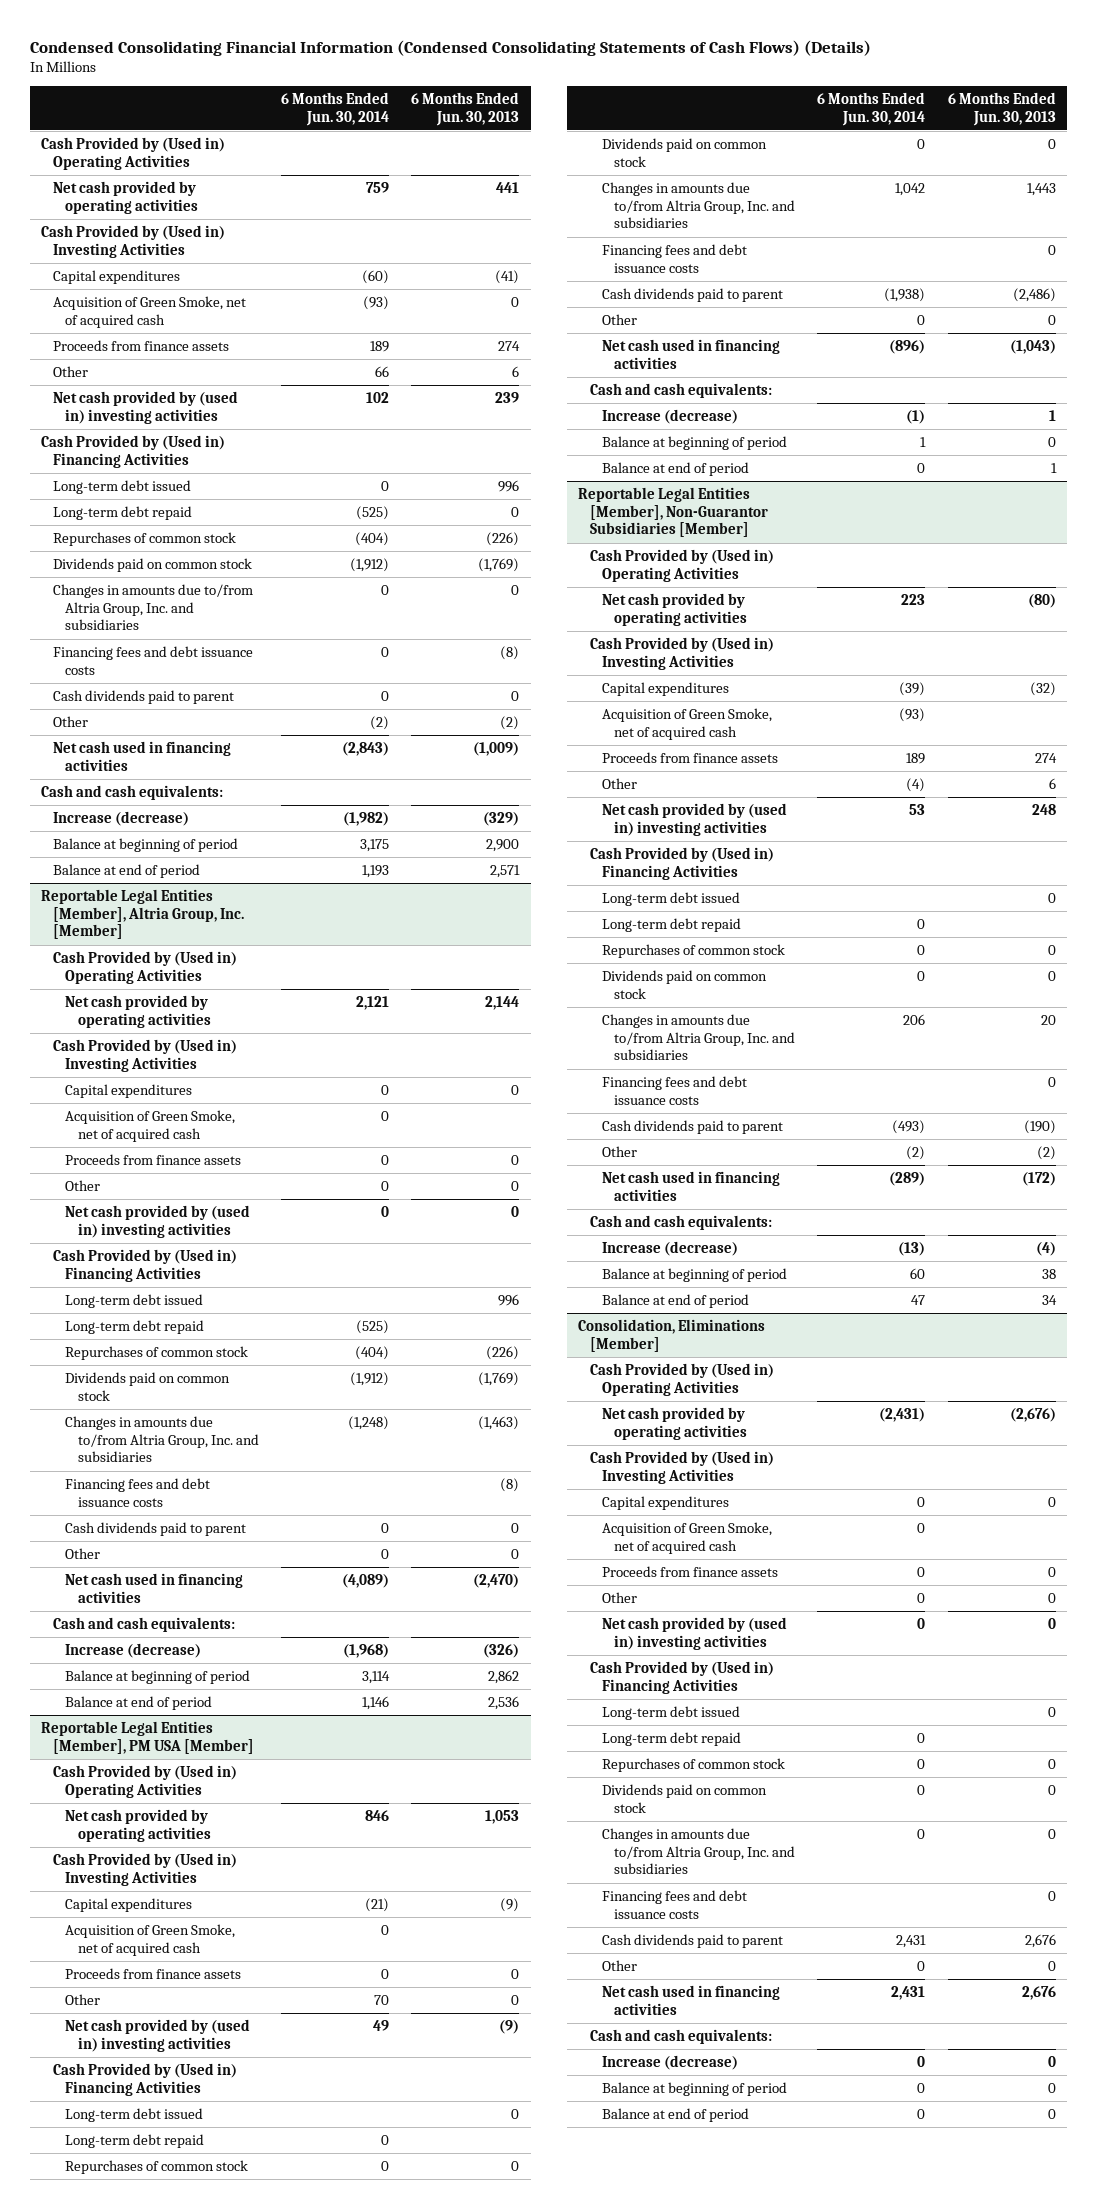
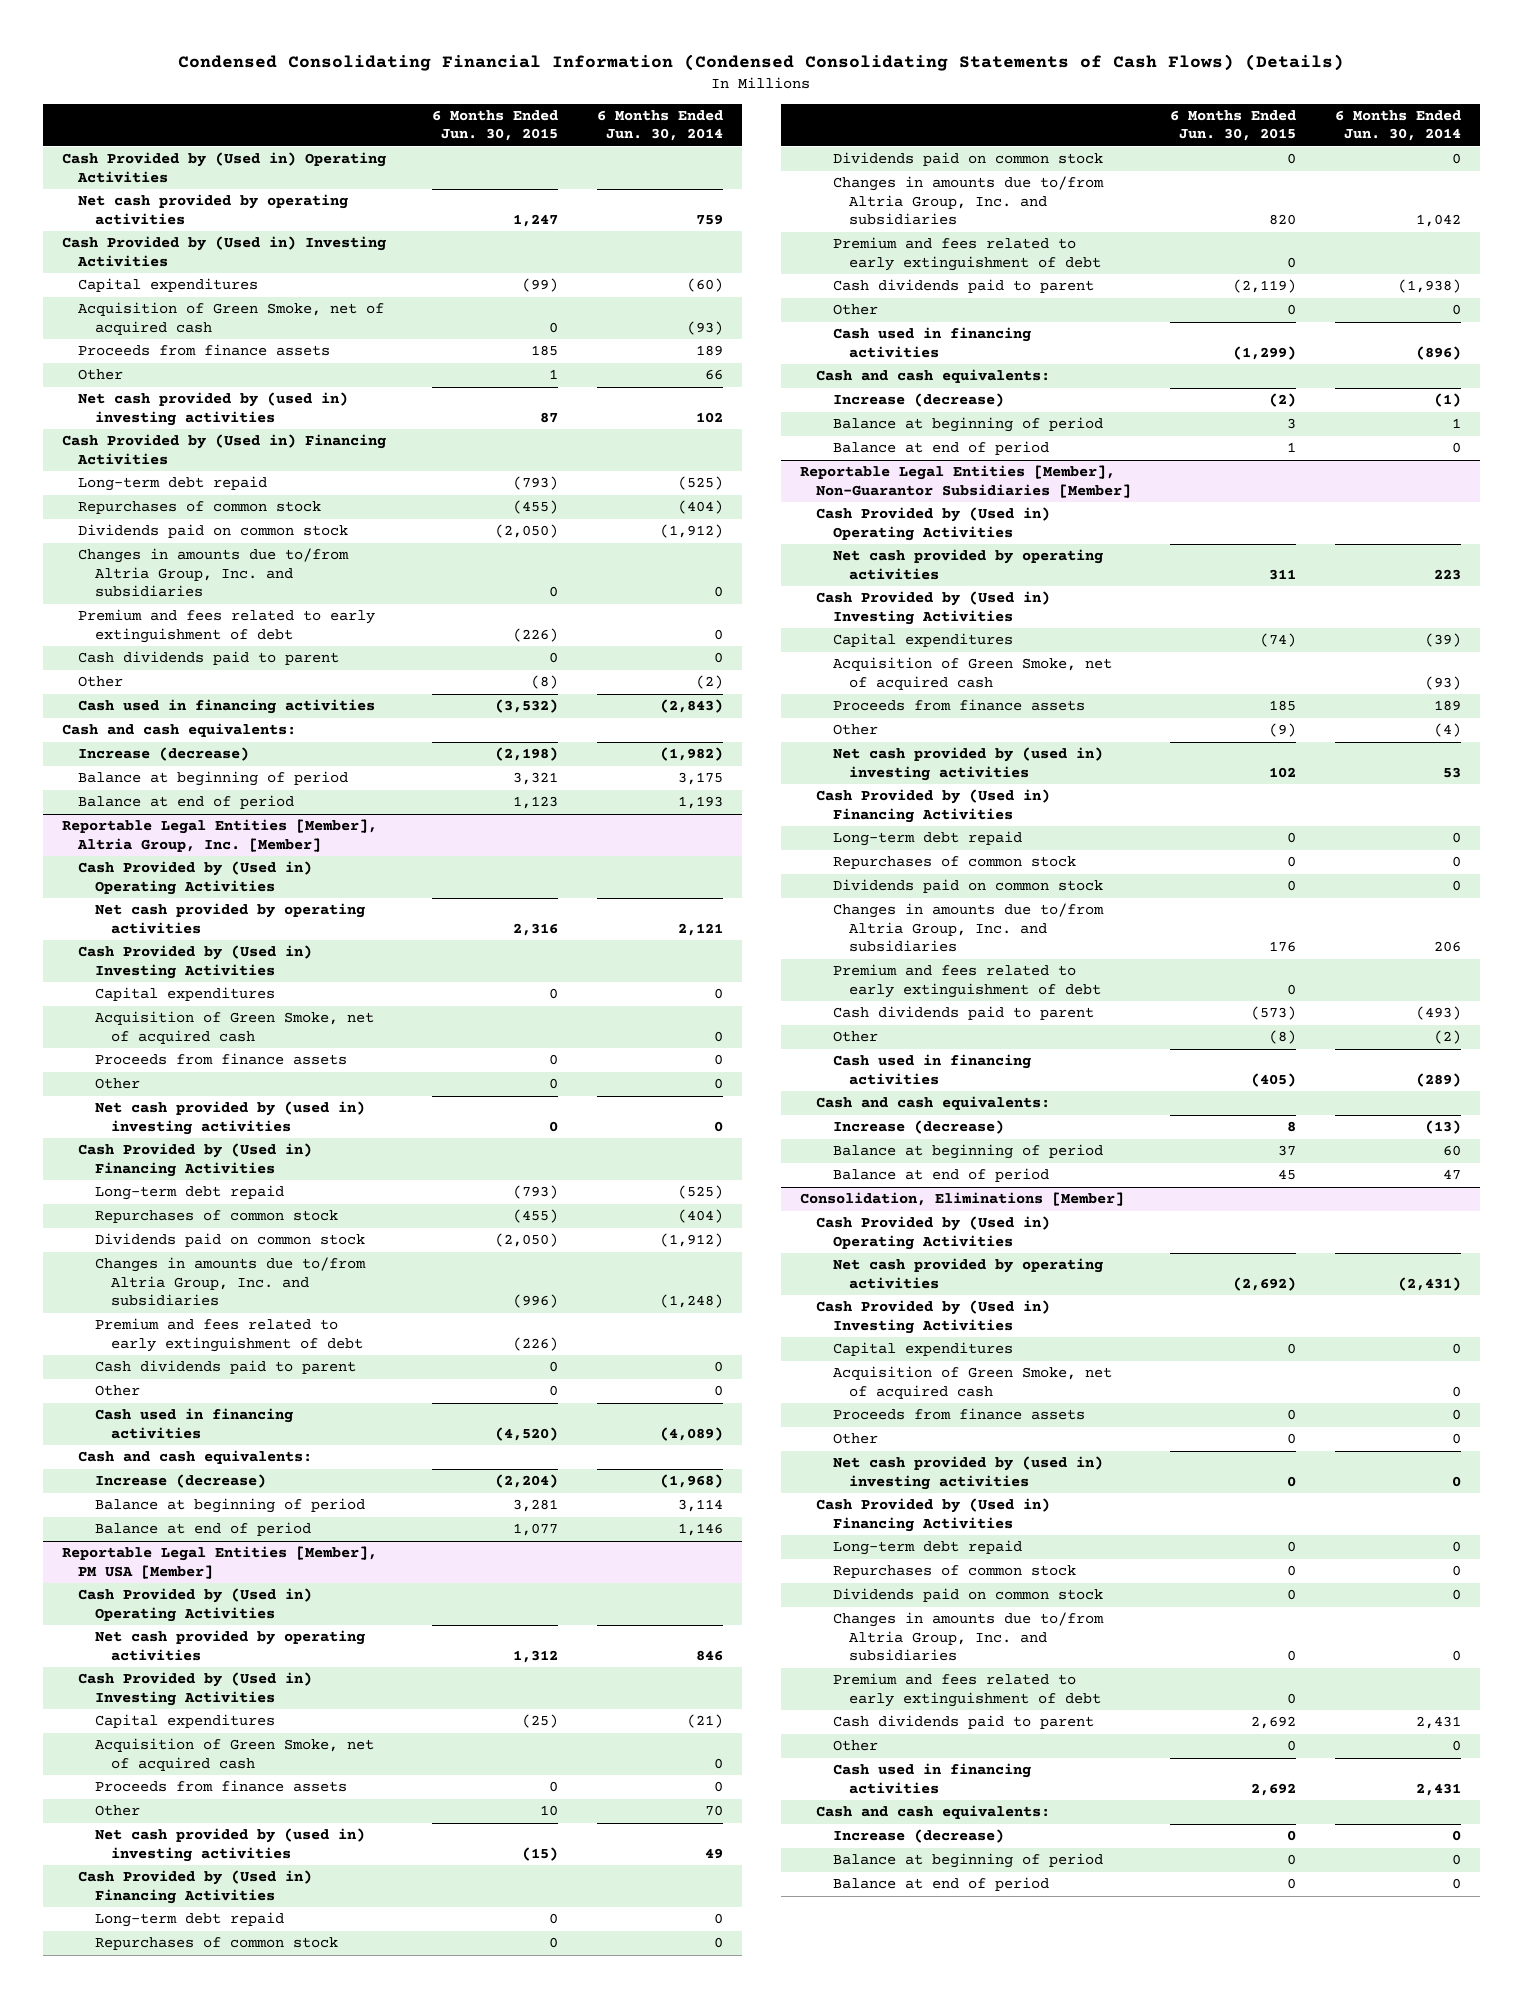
[411,92,520,126] 6 Months Ended Jun. 30, 2013 -> none
none -> [432,110,559,142] 6 Months Ended Jun. 30, 2015
[53,479,192,494] Long-term debt issued -> none
[53,645,254,675] Financing fees and debt issuance costs -> none
none -> [78,609,376,643] Premium and fees related to early extinguishment of debt
[53,740,232,771] Net cash used in financing activities -> [78,699,376,715] Cash used in financing activities
[65,1293,204,1308] Long-term debt issued -> none
[65,1477,211,1507] Financing fees and debt issuance costs -> none
none -> [94,1318,364,1352] Premium and fees related to early extinguishment of debt
[65,1572,244,1603] Net cash used in financing activities -> [94,1408,293,1439] Cash used in financing activities
[65,2107,204,2122] Long-term debt issued -> none
[601,243,747,273] Financing fees and debt issuance costs -> none
none -> [832,237,1102,271] Premium and fees related to early extinguishment of debt
[601,338,780,369] Net cash used in financing activities -> [832,327,1031,358] Cash used in financing activities
[601,891,740,906] Long-term debt issued -> none
[601,1075,747,1105] Financing fees and debt issuance costs -> none
none -> [832,964,1102,998] Premium and fees related to early extinguishment of debt
[601,1170,780,1201] Net cash used in financing activities -> [832,1054,1031,1085] Cash used in financing activities
[601,1705,740,1720] Long-term debt issued -> none
[601,1889,747,1919] Financing fees and debt issuance costs -> none
none -> [832,1673,1102,1707] Premium and fees related to early extinguishment of debt
[601,1984,780,2015] Net cash used in financing activities -> [832,1763,1031,1794] Cash used in financing activities

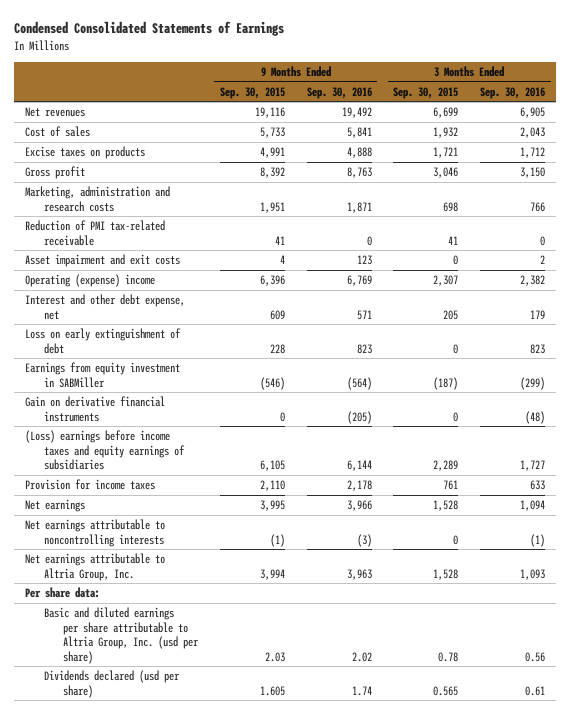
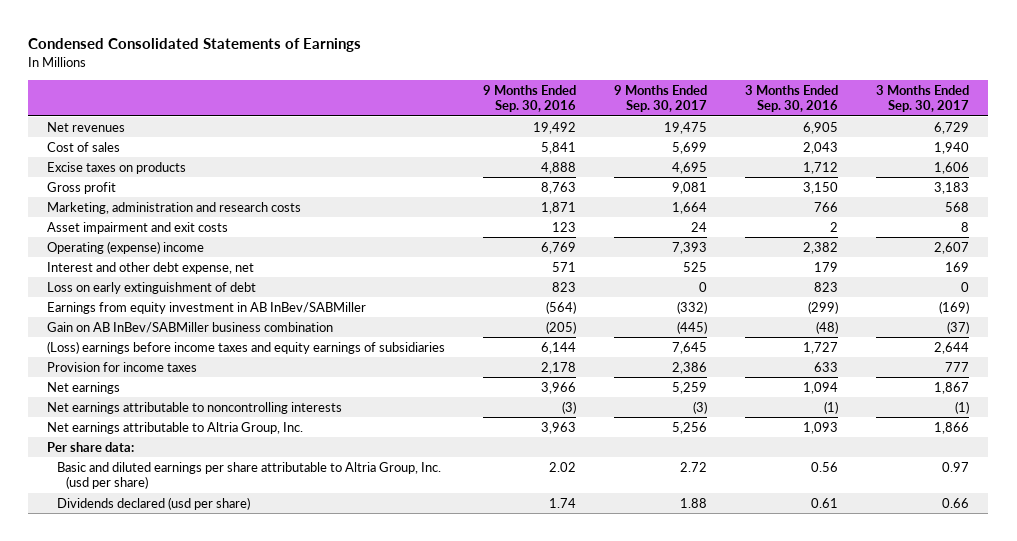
[219,86,285,99] Sep. 30, 2015 -> none
[393,86,459,99] Sep. 30, 2015 -> none
none -> [614,84,708,113] 9 Months Ended Sep. 30, 2017
none -> [876,84,970,113] 3 Months Ended Sep. 30, 2017
[25,220,166,246] Reduction of PMI tax-related receivable -> none
[25,362,181,388] Earnings from equity investment in SABMiller -> [47,301,367,314] Earnings from equity investment in AB InBev/SABMiller
[25,396,166,422] Gain on derivative financial instruments -> [47,321,334,333] Gain on AB InBev/SABMiller business combination

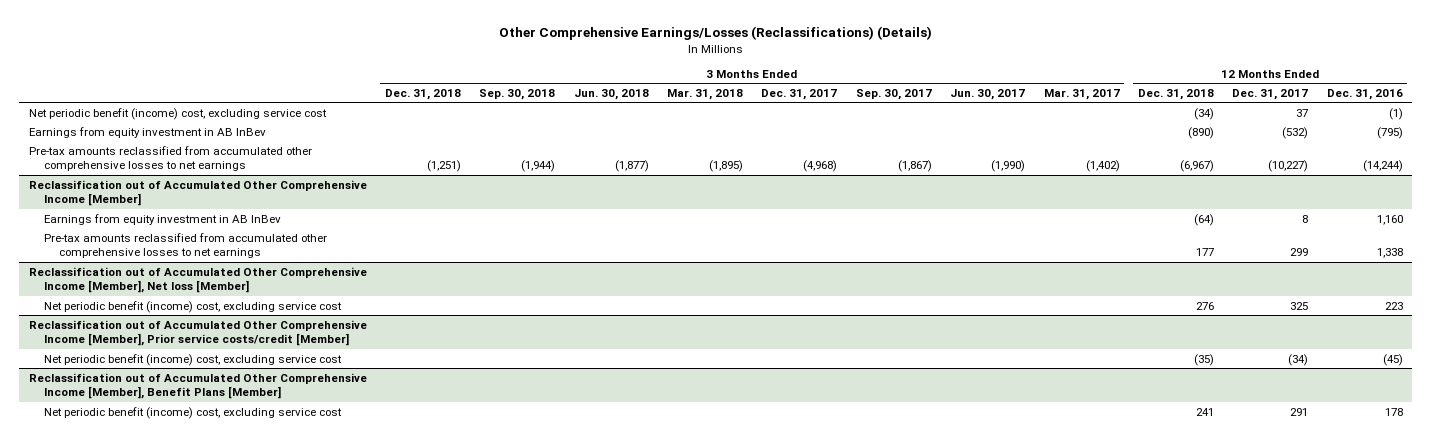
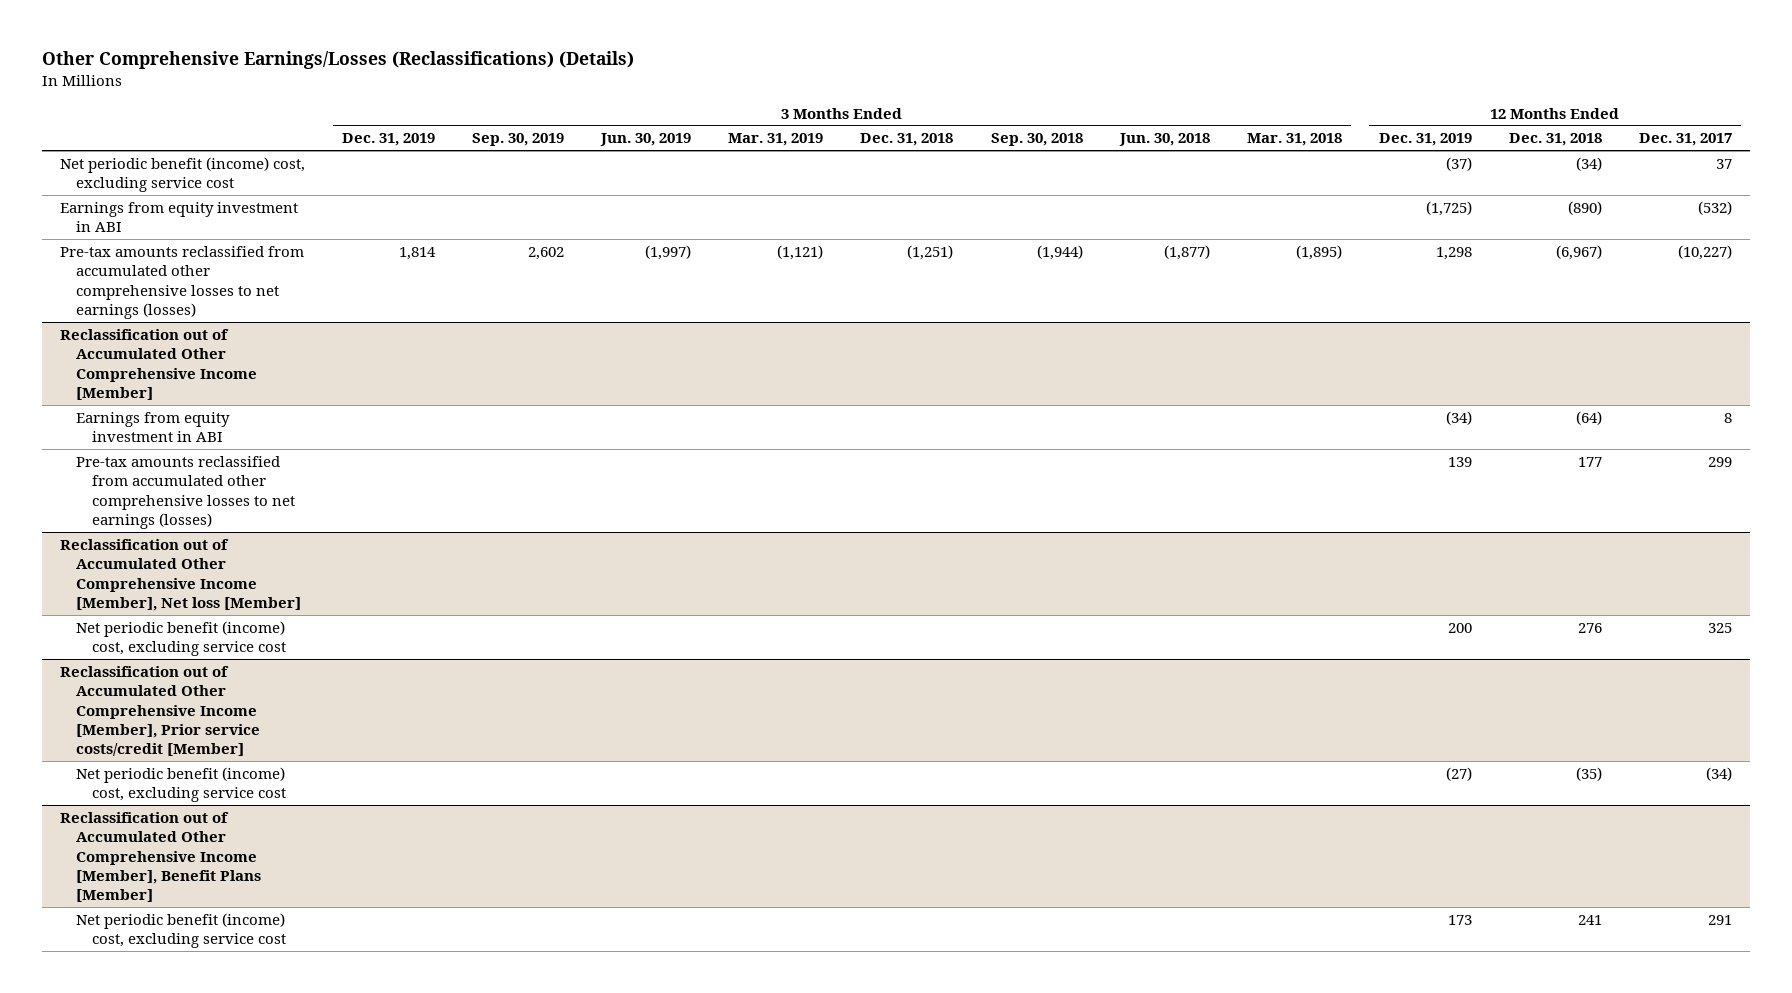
[761,88,838,100] Dec. 31, 2017 -> none
[855,88,932,100] Sep. 30, 2017 -> none
[950,88,1026,100] Jun. 30, 2017 -> none
[1043,88,1120,100] Mar. 31, 2017 -> none
[1326,88,1403,100] Dec. 31, 2016 -> none
none -> [342,133,436,147] Dec. 31, 2019
none -> [472,133,565,147] Sep. 30, 2019
none -> [600,133,692,147] Jun. 30, 2019
none -> [728,133,824,147] Mar. 31, 2019
none -> [1378,133,1472,147] Dec. 31, 2019
[28,126,266,138] Earnings from equity investment in AB InBev -> [60,201,299,233] Earnings from equity investment in ABI
[28,145,312,172] Pre-tax amounts reclassified from accumulated other comprehensive losses to net earnings -> [60,245,305,319] Pre-tax amounts reclassified from accumulated other comprehensive losses to net earnings (losses)
[43,213,281,225] Earnings from equity investment in AB InBev -> [75,411,230,443] Earnings from equity investment in ABI
[43,232,327,259] Pre-tax amounts reclassified from accumulated other comprehensive losses to net earnings -> [75,455,295,529] Pre-tax amounts reclassified from accumulated other comprehensive losses to net earnings (losses)

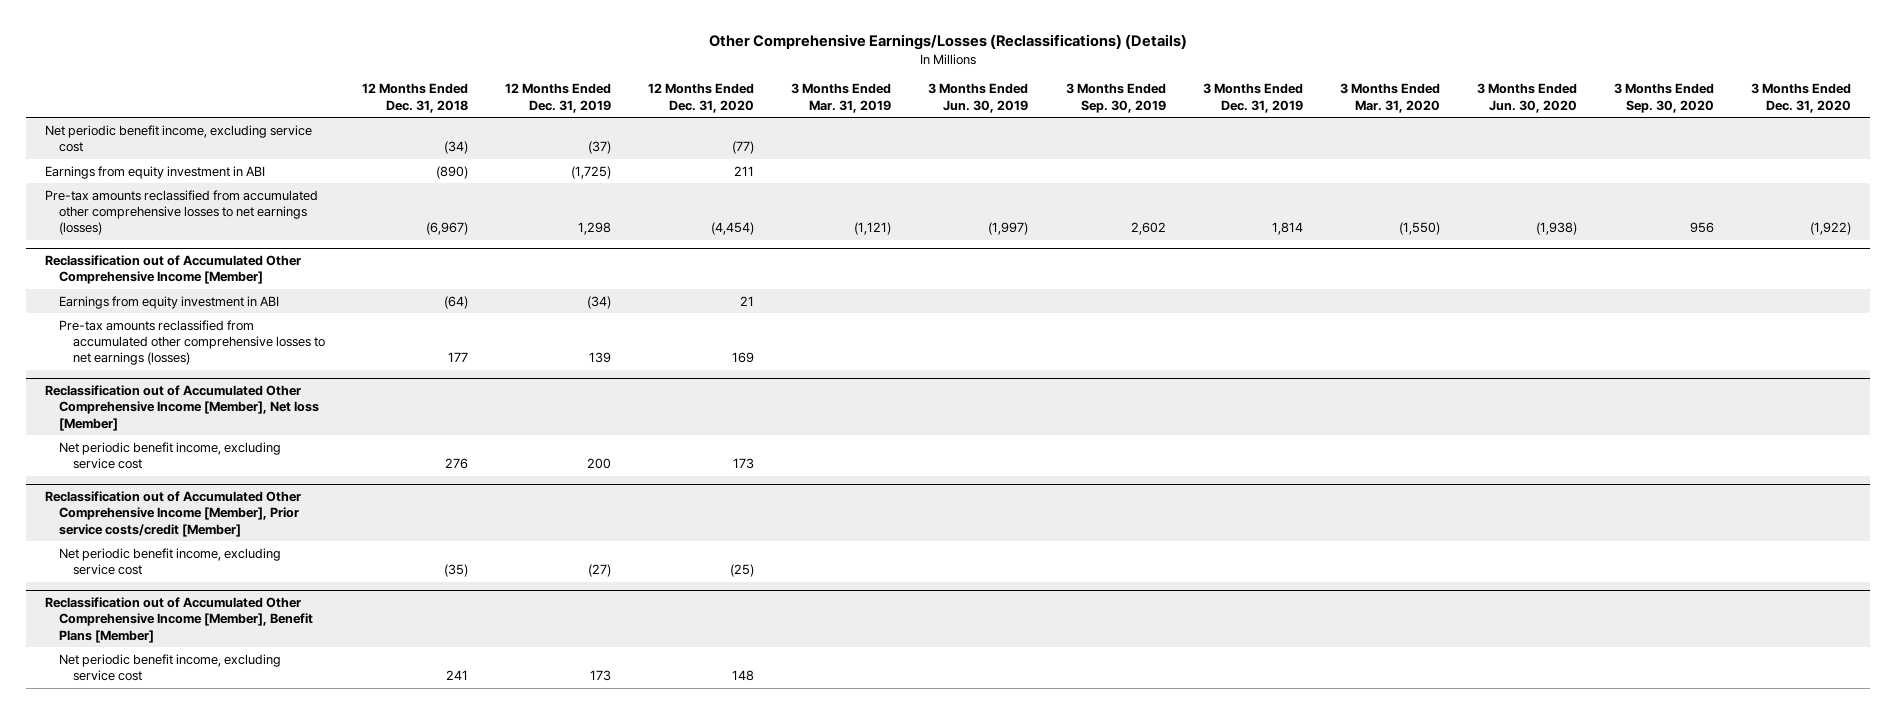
[860,133,954,147] Dec. 31, 2018 -> none
[990,133,1083,147] Sep. 30, 2018 -> none
[1118,133,1210,147] Jun. 30, 2018 -> none
[1246,133,1342,147] Mar. 31, 2018 -> none
[1638,133,1732,147] Dec. 31, 2017 -> none
none -> [648,83,755,113] 12 Months Ended Dec. 31, 2020
none -> [1339,83,1440,113] 3 Months Ended Mar. 31, 2020
none -> [1477,83,1578,113] 3 Months Ended Jun. 30, 2020
none -> [1614,83,1715,113] 3 Months Ended Sep. 30, 2020
none -> [1751,83,1852,113] 3 Months Ended Dec. 31, 2020
[60,156,306,193] Net periodic benefit (income) cost, excluding service cost -> [45,124,313,153] Net periodic benefit income, excluding service cost
[75,620,286,657] Net periodic benefit (income) cost, excluding service cost -> [58,441,281,470] Net periodic benefit income, excluding service cost
[75,766,286,803] Net periodic benefit (income) cost, excluding service cost -> [58,547,281,576] Net periodic benefit income, excluding service cost
[75,912,286,949] Net periodic benefit (income) cost, excluding service cost -> [58,653,281,682] Net periodic benefit income, excluding service cost

